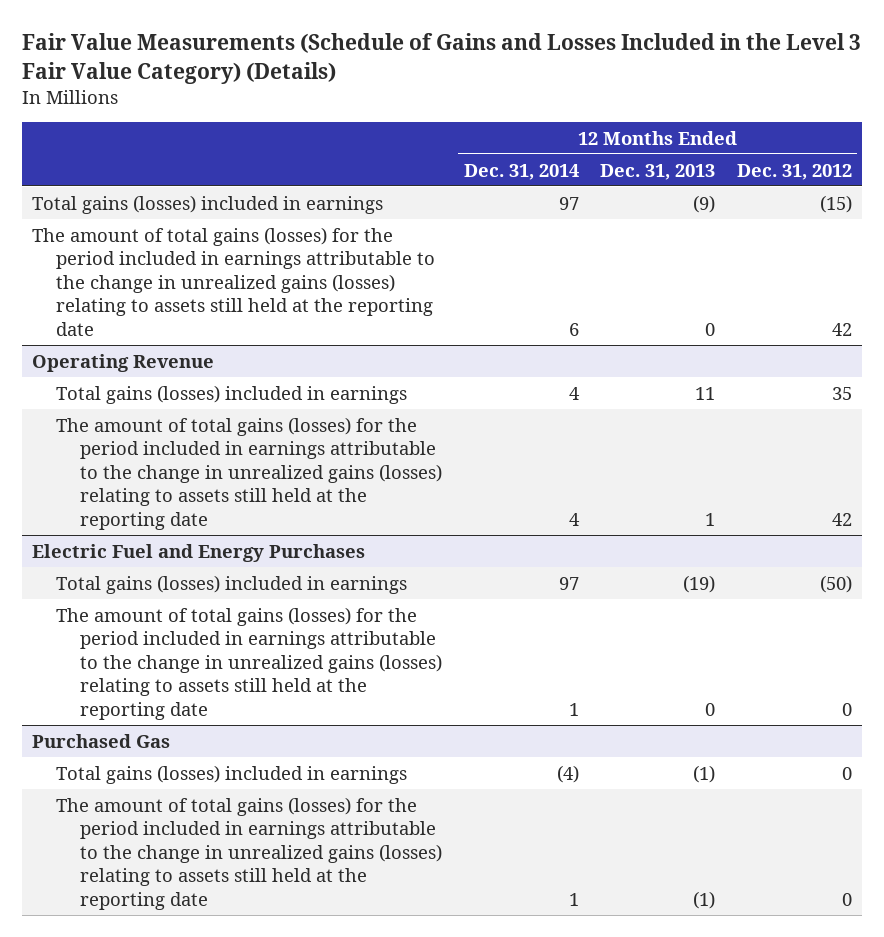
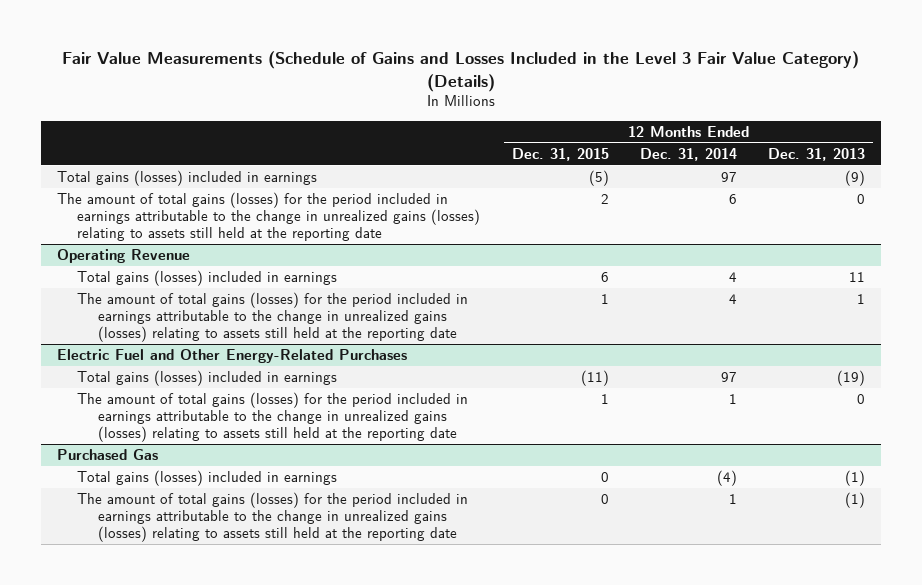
[736,163,852,180] Dec. 31, 2012 -> none
none -> [511,147,609,161] Dec. 31, 2015
[32,543,366,562] Electric Fuel and Energy Purchases -> [56,349,407,364] Electric Fuel and Other Energy-Related Purchases

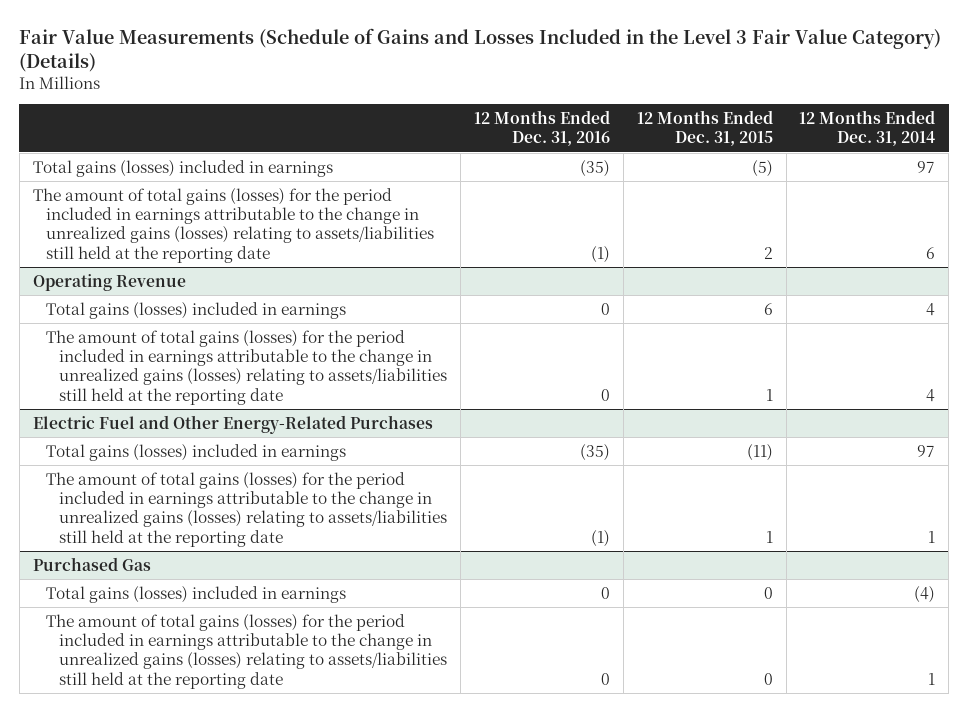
[768,147,866,161] Dec. 31, 2013 -> none
none -> [473,110,610,147] 12 Months Ended Dec. 31, 2016
[56,192,481,242] The amount of total gains (losses) for the period included in earnings attributable to the change in unrealized gains (losses) relating to assets still held at the reporting date -> [32,187,434,263] The amount of total gains (losses) for the period included in earnings attributable to the change in unrealized gains (losses) relating to assets/liabilities still held at the reporting date
[77,292,469,343] The amount of total gains (losses) for the period included in earnings attributable to the change in unrealized gains (losses) relating to assets still held at the reporting date -> [45,329,448,405] The amount of total gains (losses) for the period included in earnings attributable to the change in unrealized gains (losses) relating to assets/liabilities still held at the reporting date
[77,392,469,443] The amount of total gains (losses) for the period included in earnings attributable to the change in unrealized gains (losses) relating to assets still held at the reporting date -> [45,471,448,547] The amount of total gains (losses) for the period included in earnings attributable to the change in unrealized gains (losses) relating to assets/liabilities still held at the reporting date
[77,492,469,543] The amount of total gains (losses) for the period included in earnings attributable to the change in unrealized gains (losses) relating to assets still held at the reporting date -> [45,613,448,689] The amount of total gains (losses) for the period included in earnings attributable to the change in unrealized gains (losses) relating to assets/liabilities still held at the reporting date

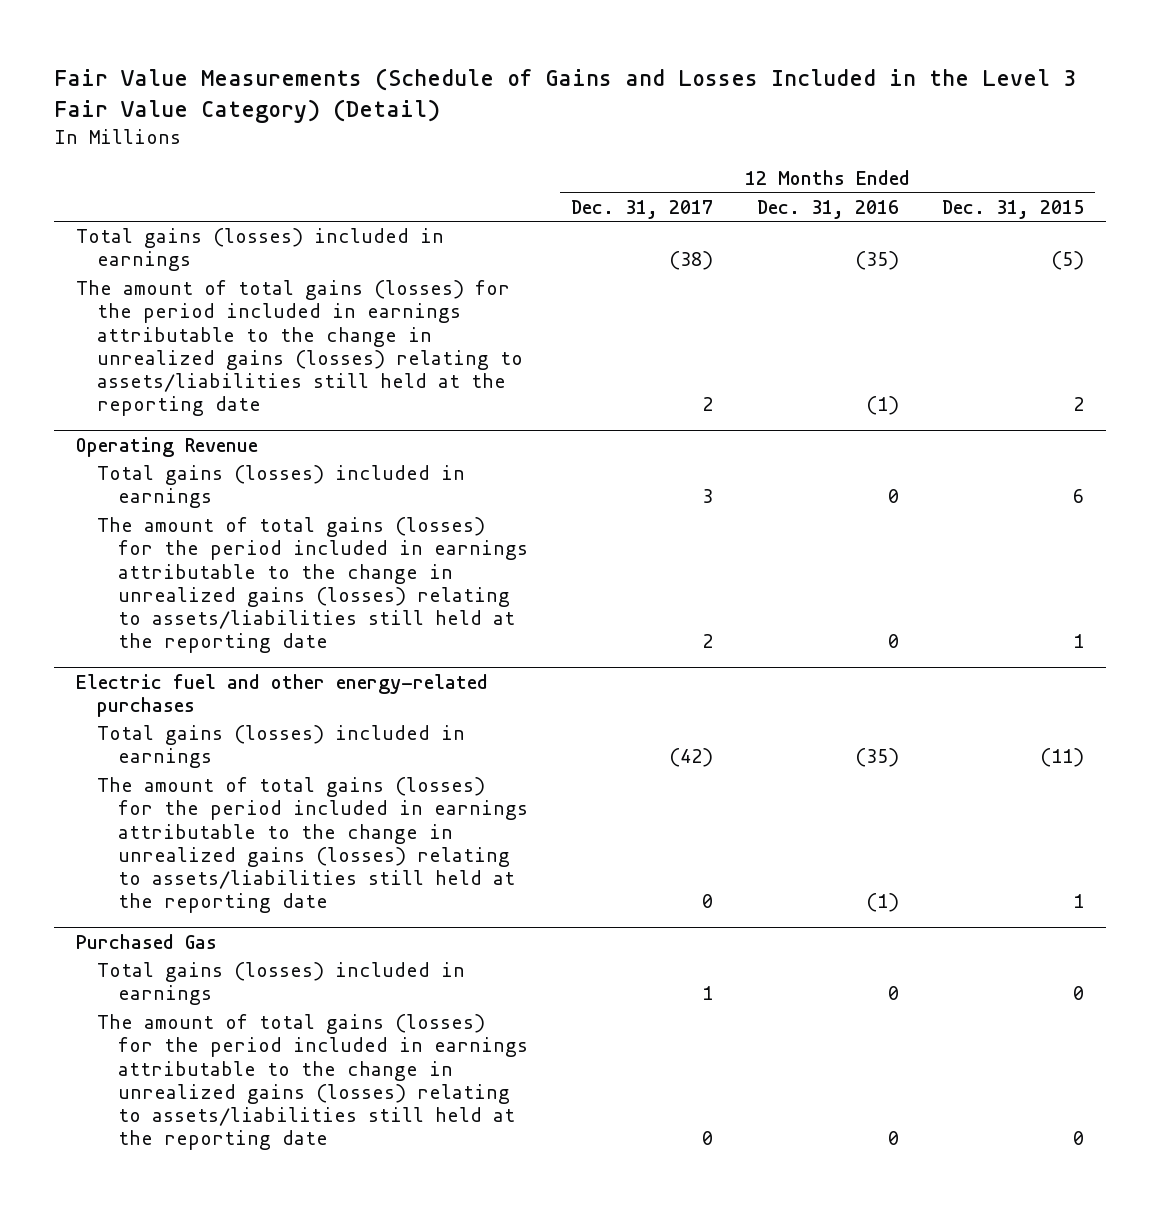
[19,27,942,72] Fair Value Measurements (Schedule of Gains and Losses Included in the Level 3 Fair Value Category) (Details) -> [54,67,1077,123] Fair Value Measurements (Schedule of Gains and Losses Included in the Level 3 Fair Value Category) (Detail)
[799,110,936,147] 12 Months Ended Dec. 31, 2014 -> none
none -> [571,199,714,219] Dec. 31, 2017
[32,414,433,434] Electric Fuel and Other Energy-Related Purchases -> [75,673,488,718] Electric fuel and other energy-related purchases

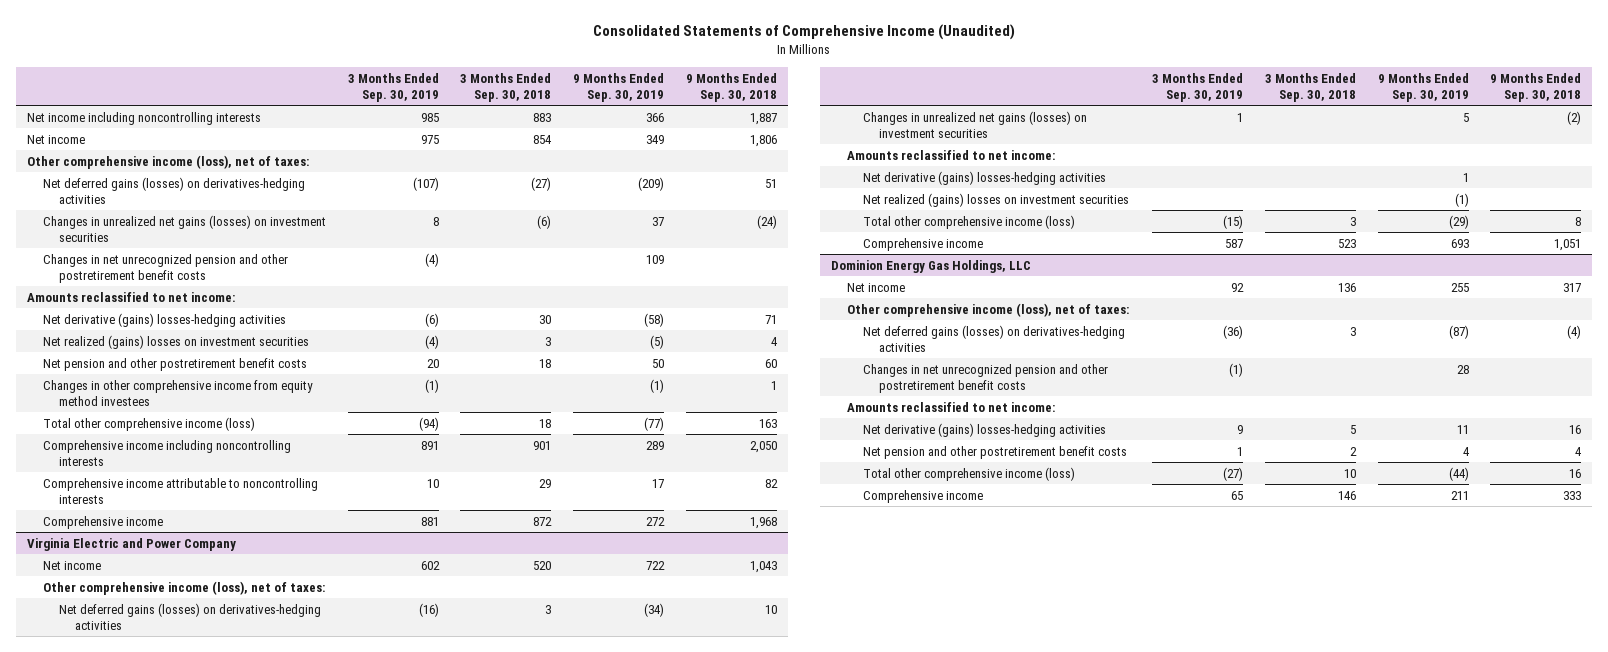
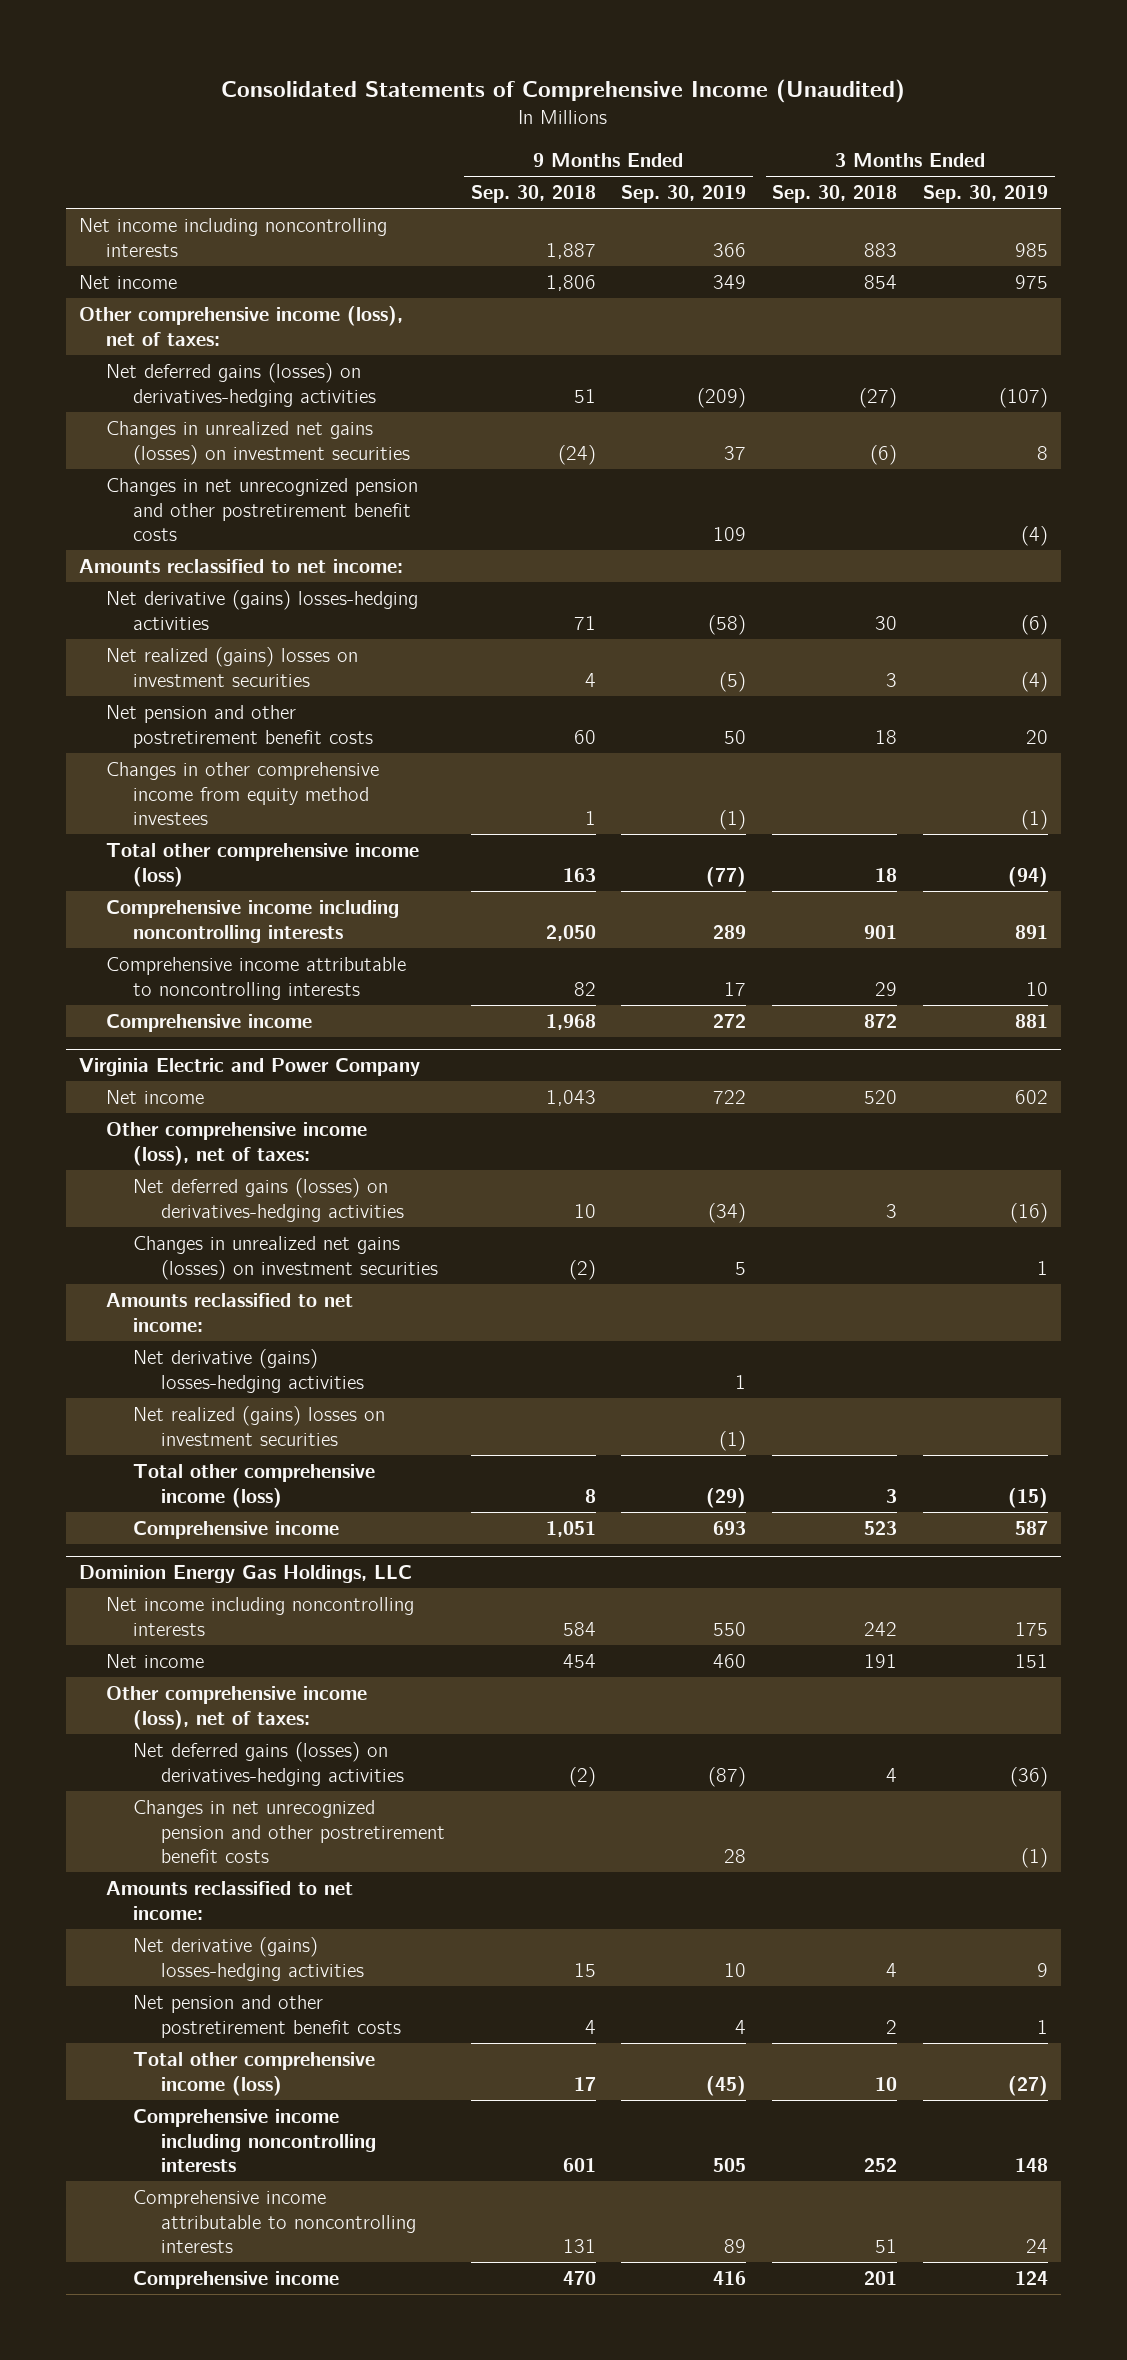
none -> [106,1596,415,1636] Net income including noncontrolling interests
[1231,282,1245,292] 92 -> [1015,1653,1049,1668] 151
[1337,282,1356,292] 136 -> [864,1653,898,1668] 191
[1450,282,1469,292] 255 -> [713,1653,747,1668] 460
[1563,282,1582,292] 317 -> [562,1653,596,1668] 454
[1349,326,1356,336] 3 -> [886,1767,898,1782] 4
[1567,324,1582,339] (4) -> [568,1766,596,1787] (2)
[1349,424,1356,434] 5 -> [886,1962,898,1977] 4
[1456,424,1469,434] 11 -> [724,1962,747,1977] 10
[1569,424,1582,434] 16 -> [573,1962,596,1977] 15
[1448,466,1469,481] (44) -> [706,2075,747,2096] (45)
[1569,468,1582,478] 16 -> [573,2076,596,2091] 17
none -> [133,2108,376,2173] Comprehensive income including noncontrolling interests
none -> [133,2189,416,2254] Comprehensive income attributable to noncontrolling interests
[1231,490,1244,500] 65 -> [1015,2270,1049,2285] 124
[1337,490,1356,500] 146 -> [864,2270,898,2285] 201
[1450,490,1469,500] 211 -> [713,2270,747,2285] 416
[1563,490,1582,500] 333 -> [562,2270,596,2285] 470

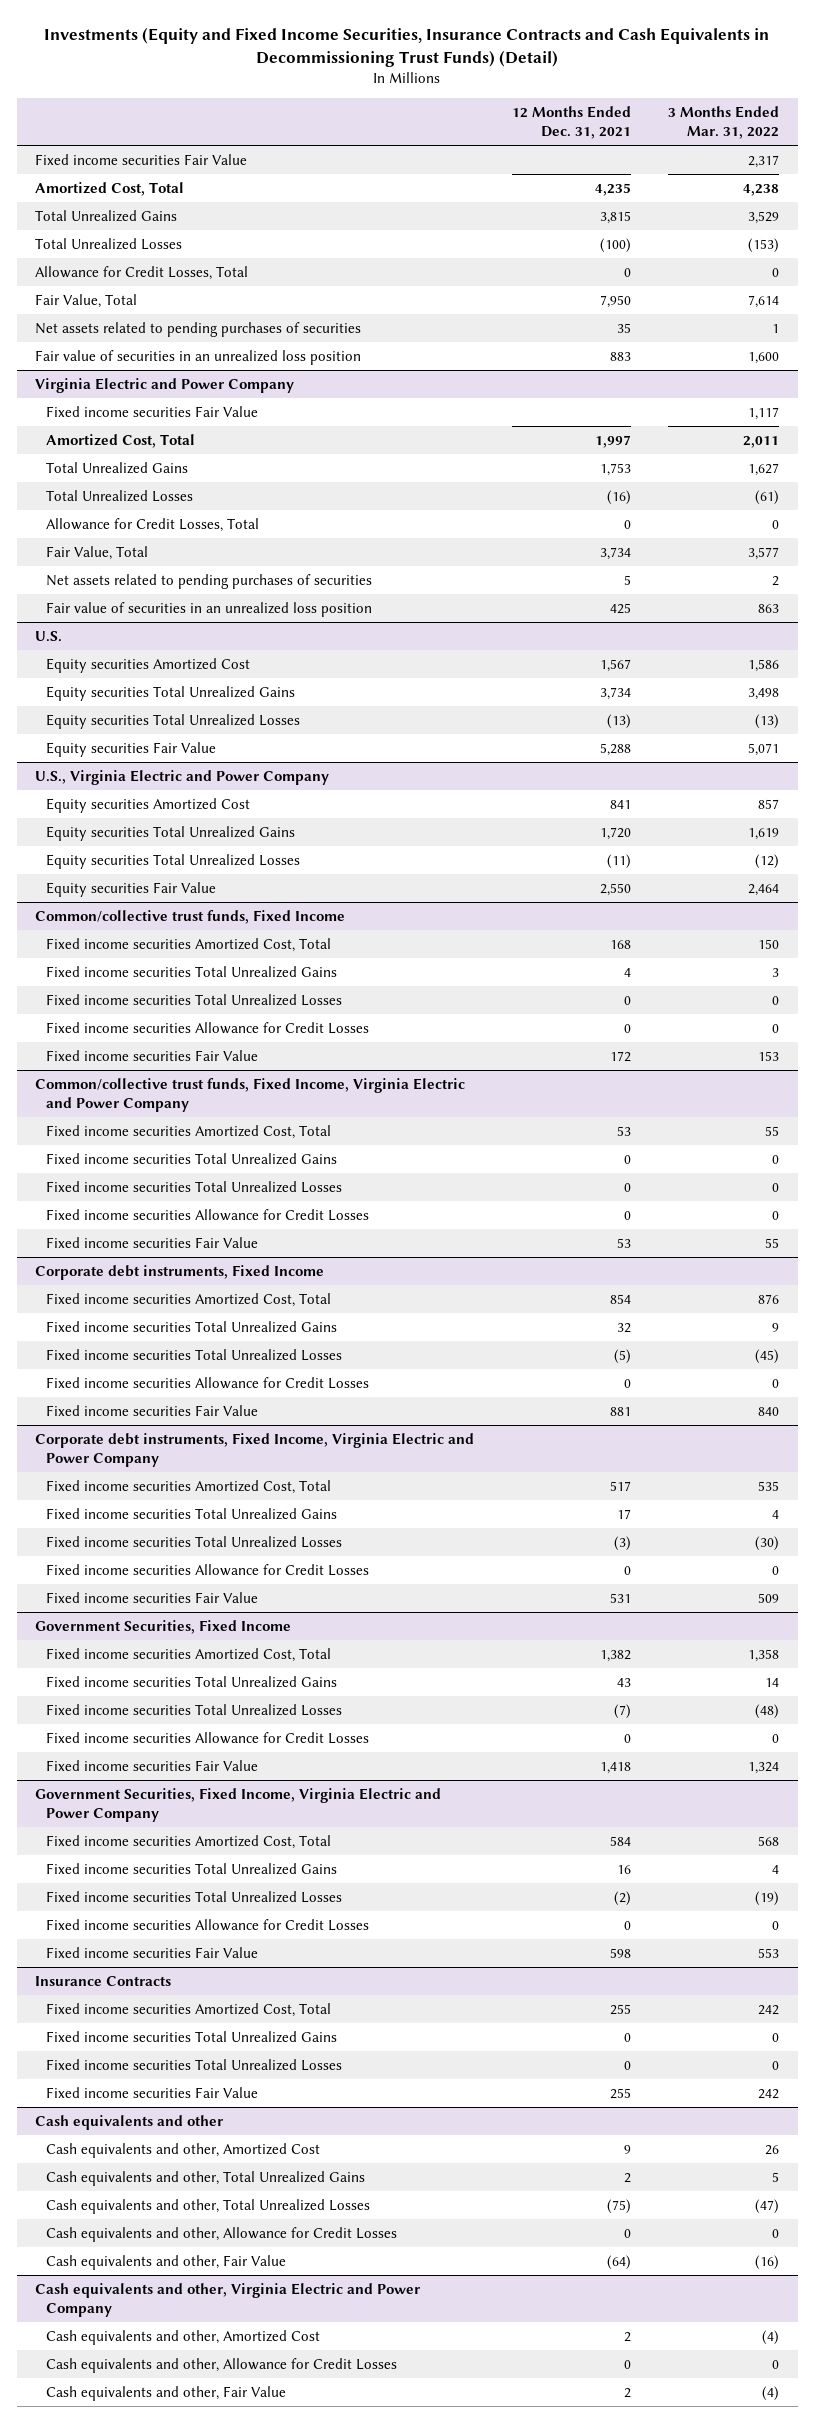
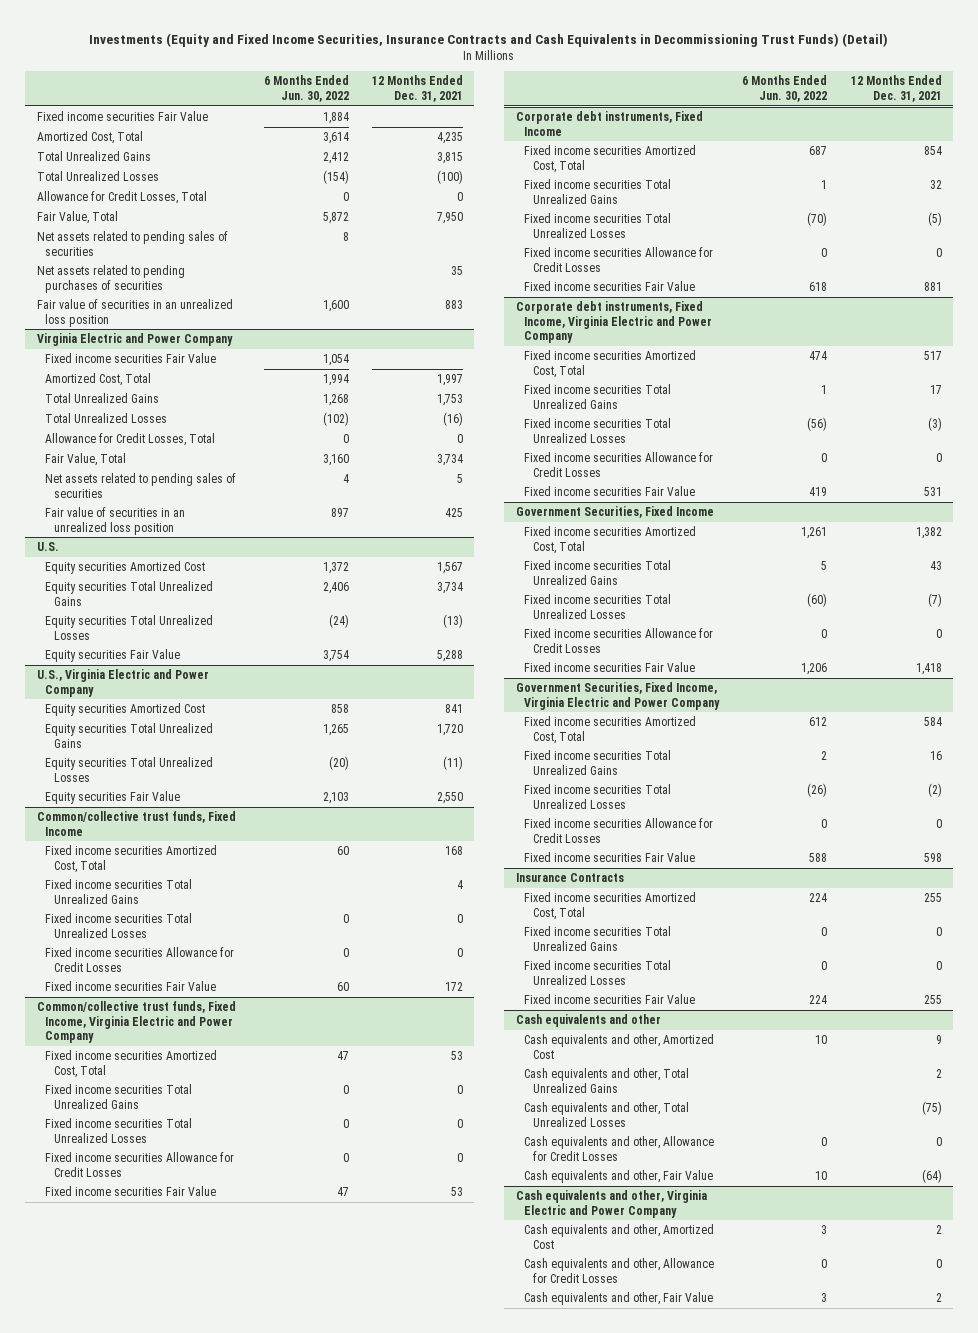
[668,106,780,140] 3 Months Ended Mar. 31, 2022 -> none
none -> [263,75,349,103] 6 Months Ended Jun. 30, 2022
none -> [36,231,228,256] Net assets related to pending sales of securities
[46,573,373,589] Net assets related to pending purchases of securities -> [45,473,237,498] Net assets related to pending sales of securities

